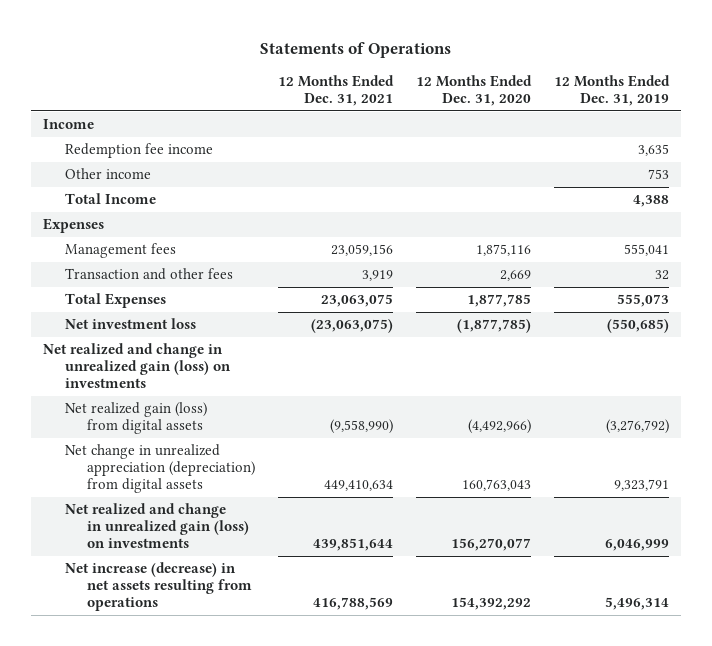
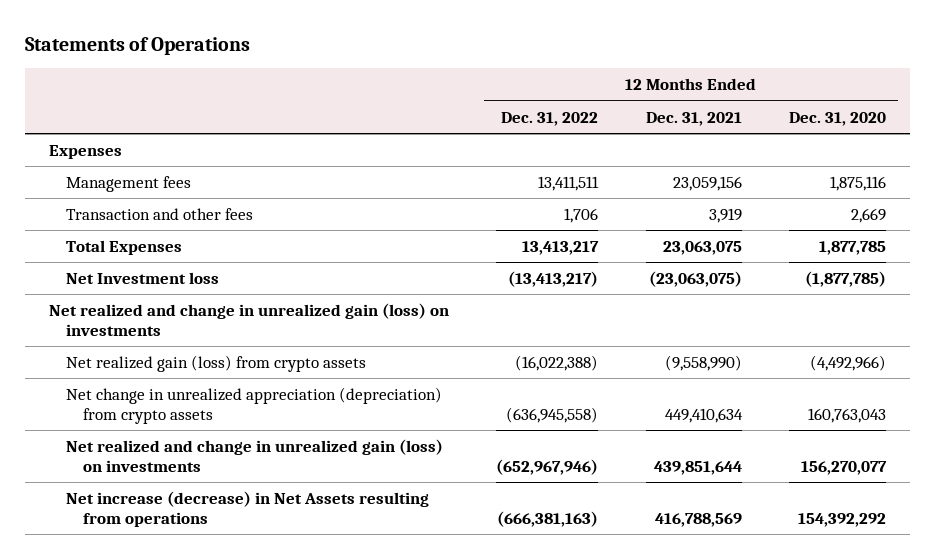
[554,74,671,107] 12 Months Ended Dec. 31, 2019 -> none
none -> [501,111,599,126] Dec. 31, 2022
[42,119,94,130] Income -> none
[64,143,213,159] Redemption fee income -> none
[64,168,151,180] Other income -> none
[64,193,156,205] Total Income -> none
[64,318,196,330] Net investment loss -> [65,271,219,284] Net Investment loss
[64,402,207,435] Net realized gain (loss) from digital assets -> [65,354,366,372] Net realized gain (loss) from crypto assets
[64,444,256,494] Net change in unrealized appreciation (depreciation) from digital assets -> [65,386,442,424] Net change in unrealized appreciation (depreciation) from crypto assets
[64,562,253,612] Net increase (decrease) in net assets resulting from operations -> [65,490,429,527] Net increase (decrease) in Net Assets resulting from operations

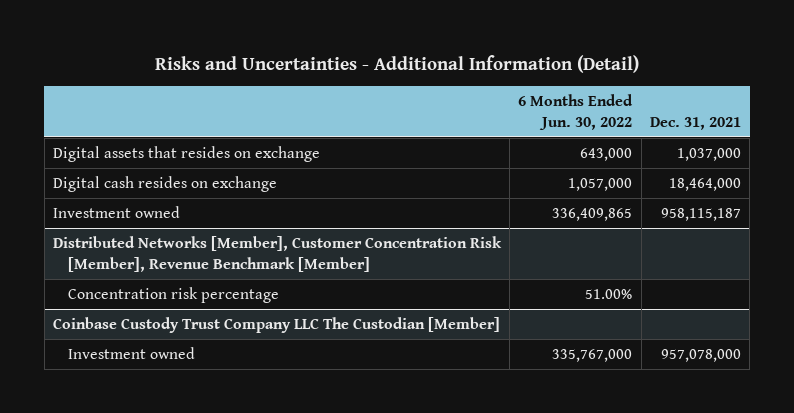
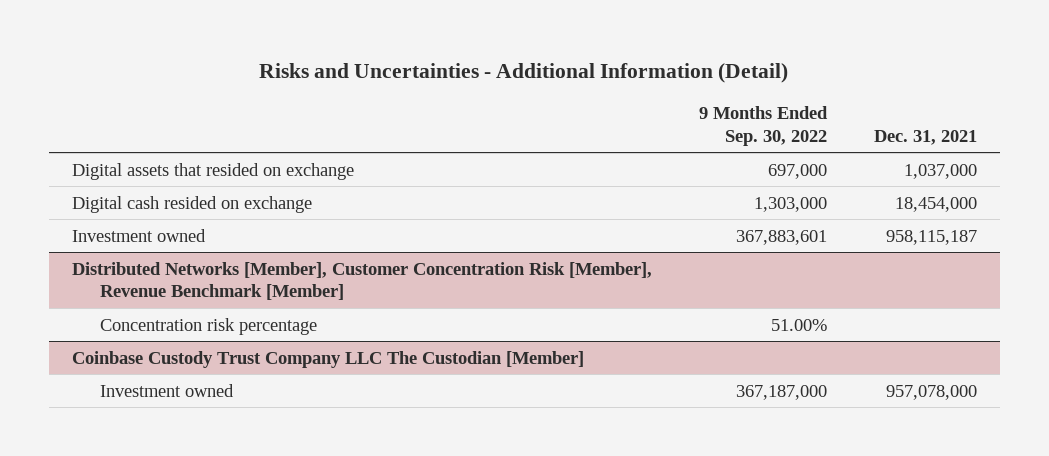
[518,94,634,130] 6 Months Ended Jun. 30, 2022 -> none
none -> [698,105,828,146] 9 Months Ended Sep. 30, 2022
[53,146,321,163] Digital assets that resides on exchange -> [72,162,355,180] Digital assets that resided on exchange
[53,176,278,193] Digital cash resides on exchange -> [72,195,313,213] Digital cash resided on exchange
[668,178,741,192] 18,464,000 -> [894,196,977,212] 18,454,000

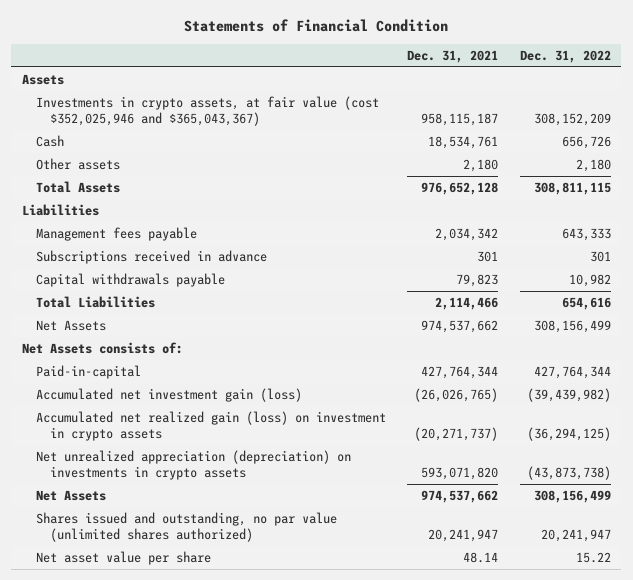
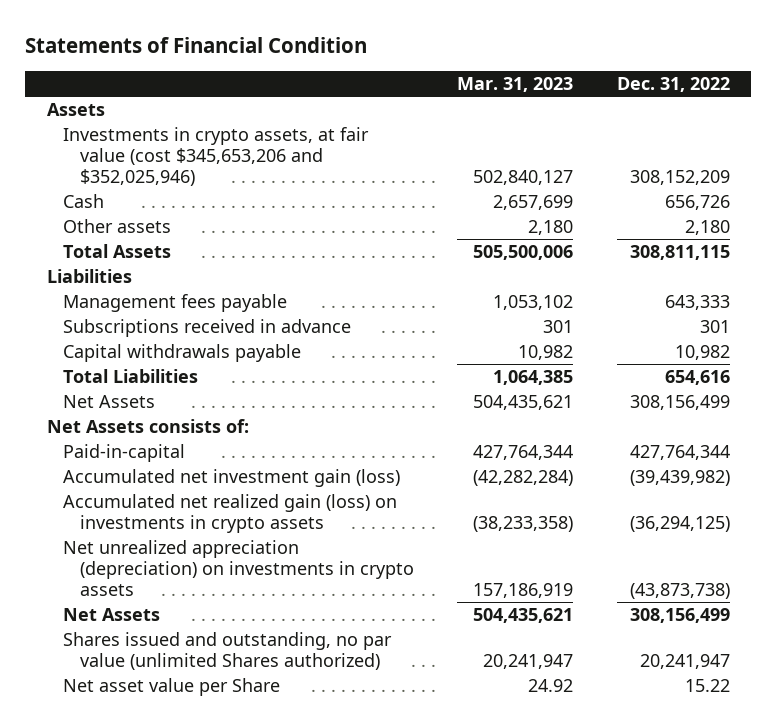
[407,49,499,63] Dec. 31, 2021 -> none
none -> [457,76,574,92] Mar. 31, 2023
[36,95,380,126] Investments in crypto assets, at fair value (cost $352,025,946 and $365,043,367) -> [63,127,370,186] Investments in crypto assets, at fair value (cost $345,653,206 and $352,025,946)
[36,410,387,441] Accumulated net realized gain (loss) on investment in crypto assets -> [63,494,398,533] Accumulated net realized gain (loss) on investments in crypto assets
[36,511,338,542] Shares issued and outstanding, no par value (unlimited shares authorized) -> [63,632,393,670] Shares issued and outstanding, no par value (unlimited Shares authorized)
[36,550,212,565] Net asset value per share -> [63,678,281,697] Net asset value per Share

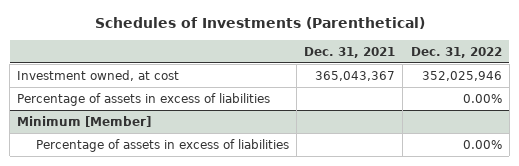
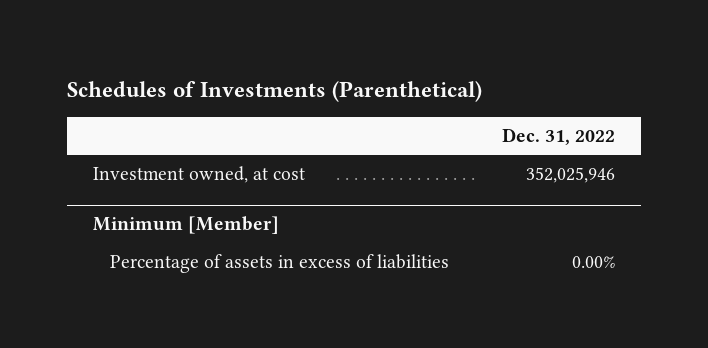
[304,46,396,58] Dec. 31, 2021 -> none
[17,92,271,106] Percentage of assets in excess of liabilities -> none

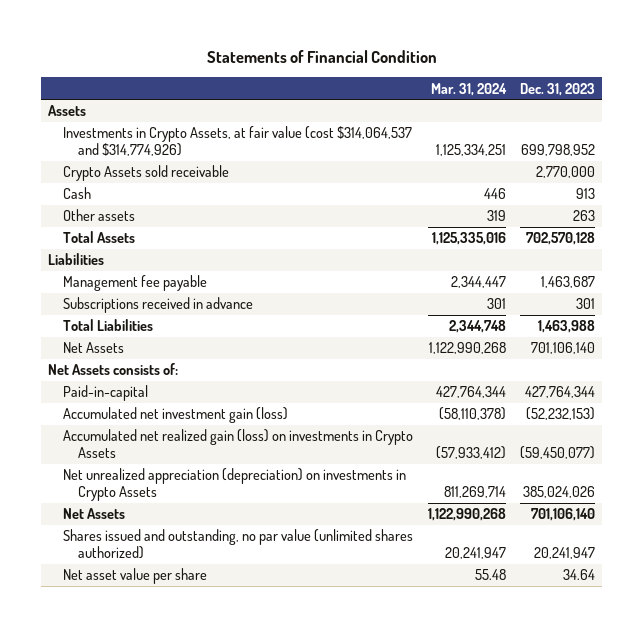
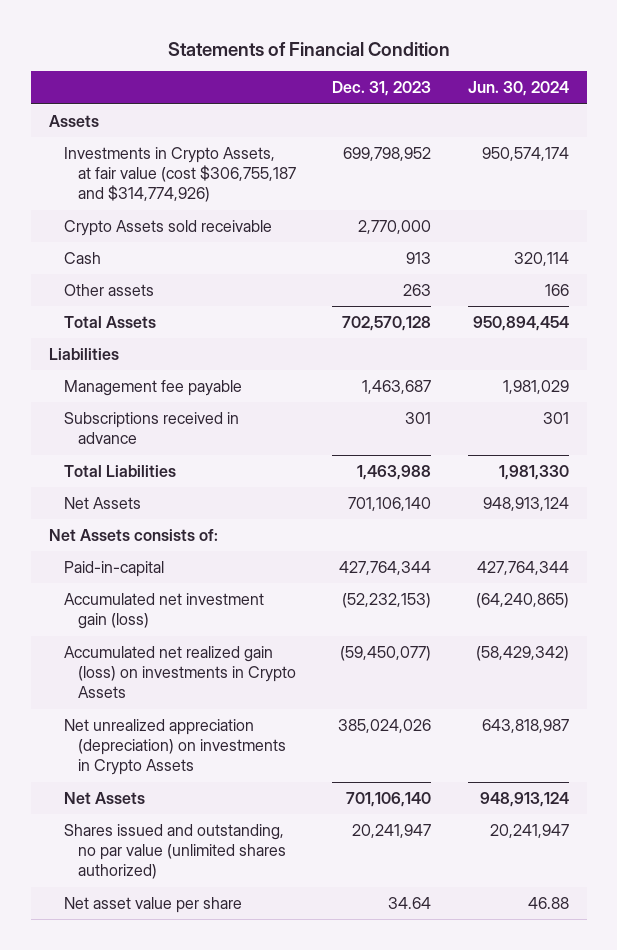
[430,82,507,96] Mar. 31, 2024 -> none
none -> [467,81,569,97] Jun. 30, 2024
[63,126,413,157] Investments in Crypto Assets, at fair value (cost $314,064,537 and $314,774,926) -> [63,147,297,203] Investments in Crypto Assets, at fair value (cost $306,755,187 and $314,774,926)

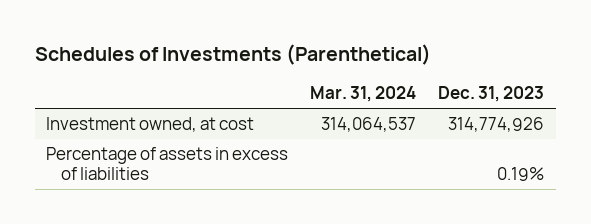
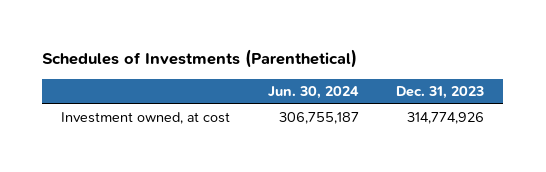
[310,86,417,103] Mar. 31, 2024 -> none
none -> [267,86,359,100] Jun. 30, 2024
[46,147,289,180] Percentage of assets in excess of liabilities -> none

